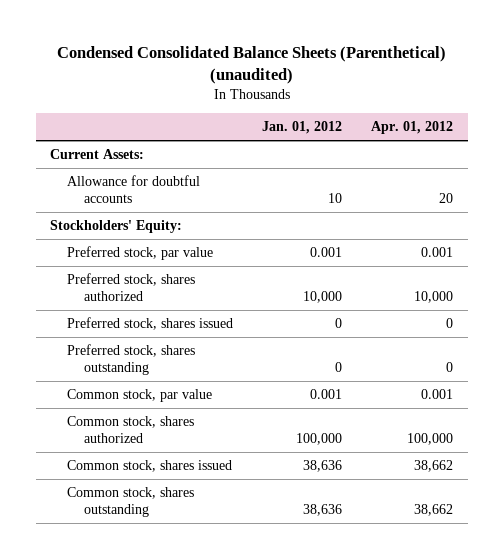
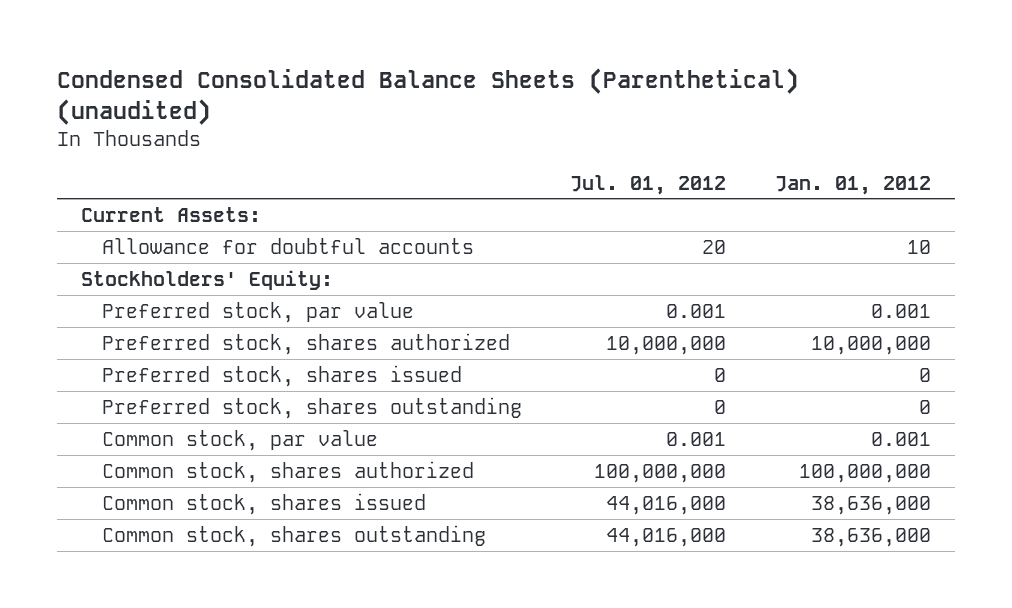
[371,121,454,135] Apr. 01, 2012 -> none
none -> [570,174,727,195] Jul. 01, 2012
[303,290,343,303] 10,000 -> [810,335,931,355] 10,000,000
[296,432,343,445] 100,000 -> [798,463,931,483] 100,000,000
[303,460,343,473] 38,636 -> [810,495,931,515] 38,636,000
[303,503,343,516] 38,636 -> [810,527,931,547] 38,636,000

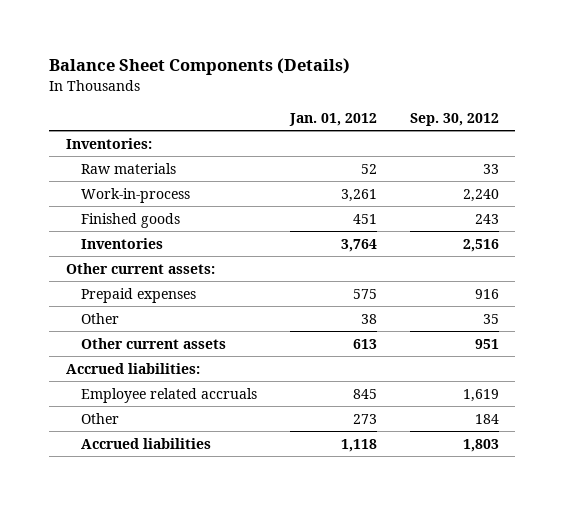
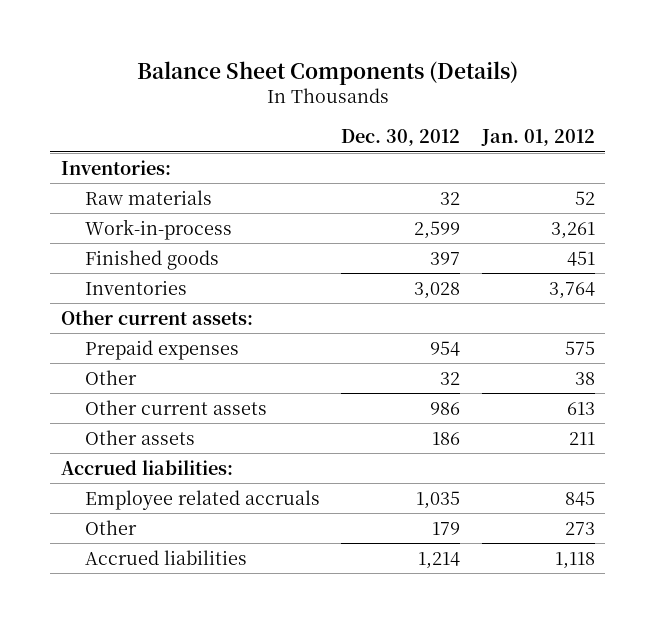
[409,112,499,126] Sep. 30, 2012 -> none
none -> [341,129,461,147] Dec. 30, 2012
none -> [85,429,196,445] Other assets

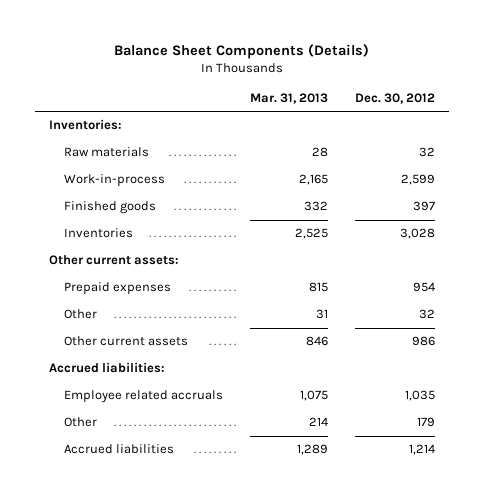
[480,129,595,147] Jan. 01, 2012 -> none
none -> [249,93,328,105] Mar. 31, 2013
[85,429,196,445] Other assets -> none

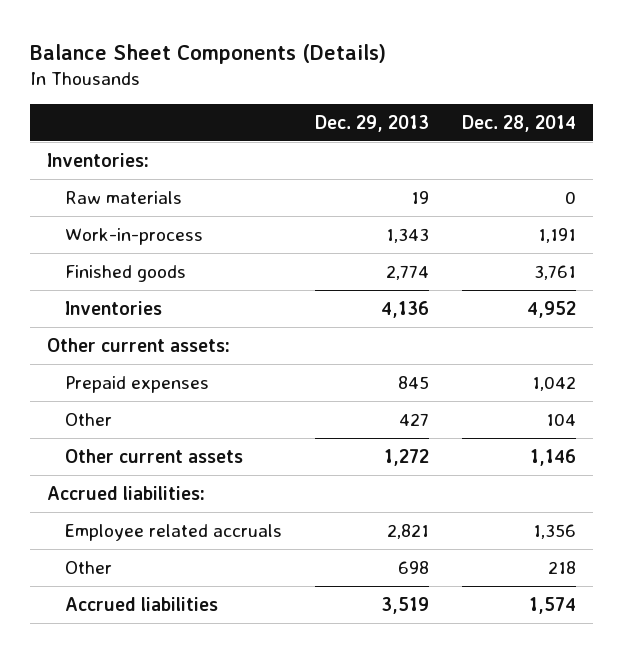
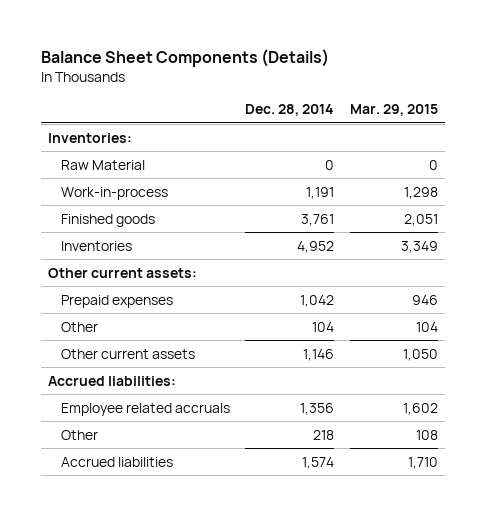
[315,114,430,132] Dec. 29, 2013 -> none
none -> [349,104,438,117] Mar. 29, 2015
[64,190,182,204] Raw materials -> [61,159,146,170] Raw Material

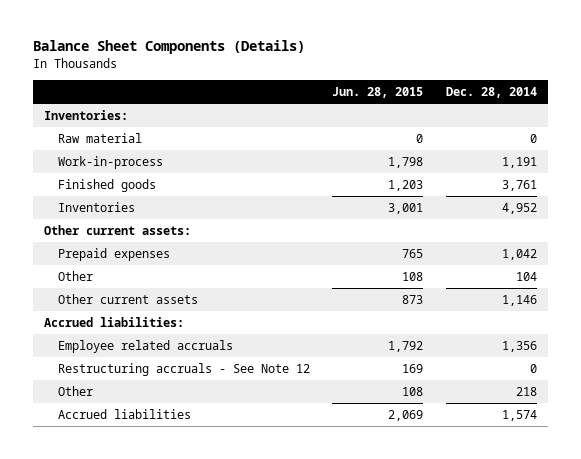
[349,104,438,117] Mar. 29, 2015 -> none
none -> [332,86,424,98] Jun. 28, 2015
[61,159,146,170] Raw Material -> [57,133,142,144] Raw material
none -> [57,363,310,377] Restructuring accruals - See Note 12

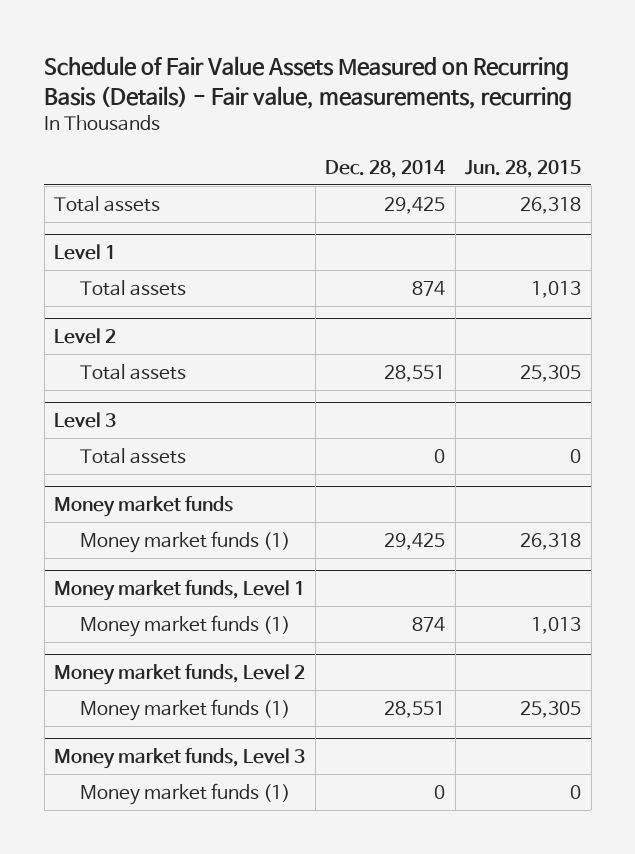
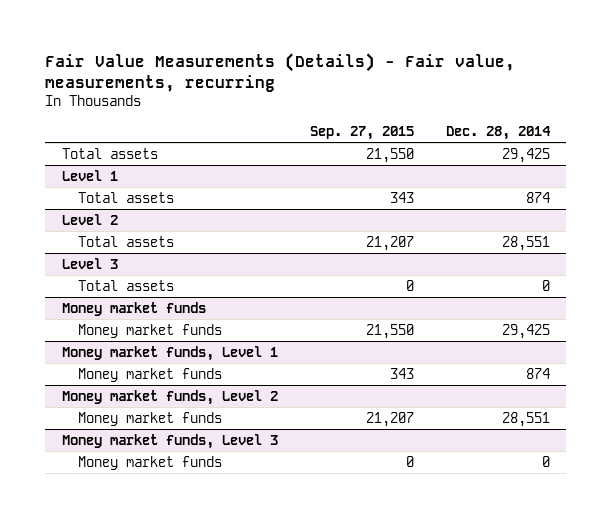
[44,56,573,110] Schedule of Fair Value Assets Measured on Recurring Basis (Details) - Fair value, measurements, recurring -> [45,52,516,92] Fair Value Measurements (Details) - Fair value, measurements, recurring
[465,159,582,178] Jun. 28, 2015 -> none
none -> [309,125,414,140] Sep. 27, 2015
[80,530,291,553] Money market funds (1) -> [77,323,222,338] Money market funds
[80,614,291,637] Money market funds (1) -> [77,367,222,382] Money market funds
[80,698,291,721] Money market funds (1) -> [77,411,222,426] Money market funds
[80,782,291,805] Money market funds (1) -> [77,455,222,470] Money market funds

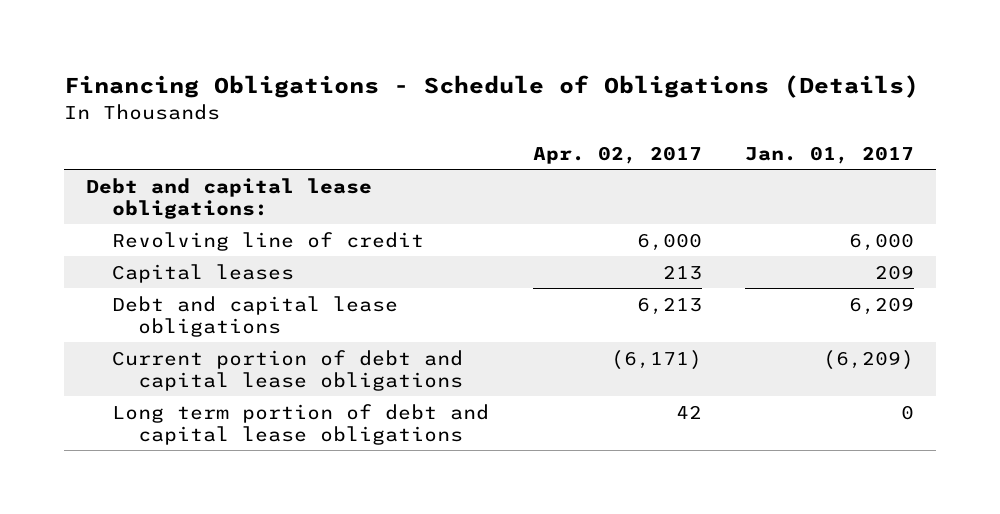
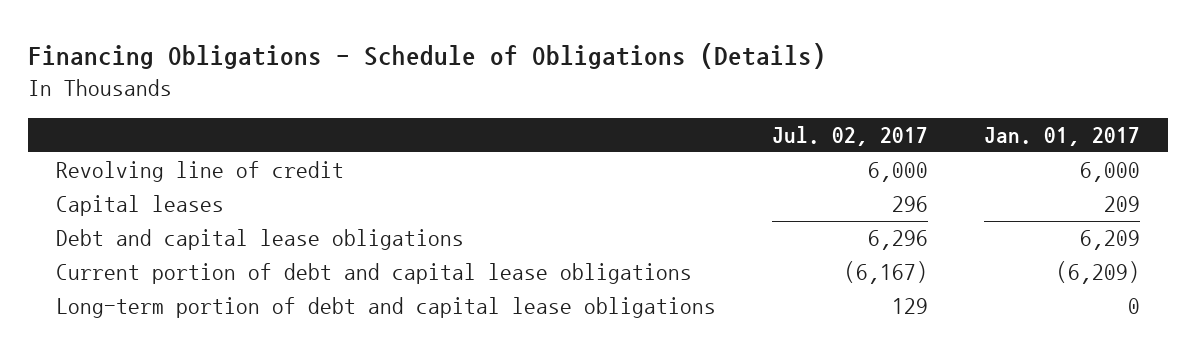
[532,145,702,164] Apr. 02, 2017 -> none
none -> [772,126,929,147] Jul. 02, 2017
[86,177,373,219] Debt and capital lease obligations: -> none
[112,403,490,445] Long term portion of debt and capital lease obligations -> [56,297,717,319] Long-term portion of debt and capital lease obligations

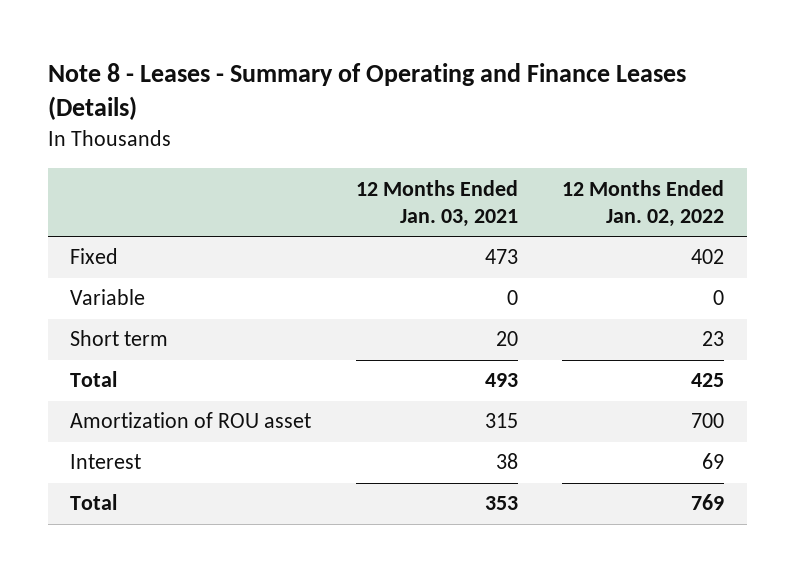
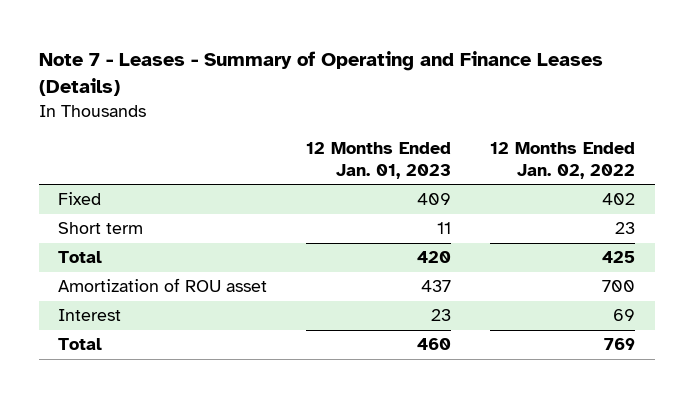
[48,63,687,121] Note 8 - Leases - Summary of Operating and Finance Leases (Details) -> [38,50,603,96] Note 7 - Leases - Summary of Operating and Finance Leases (Details)
[355,179,518,228] 12 Months Ended Jan. 03, 2021 -> none
none -> [306,142,452,179] 12 Months Ended Jan. 01, 2023
[70,289,146,306] Variable -> none

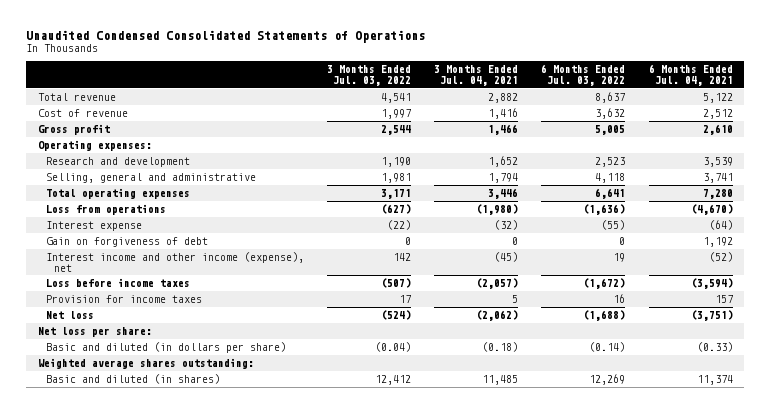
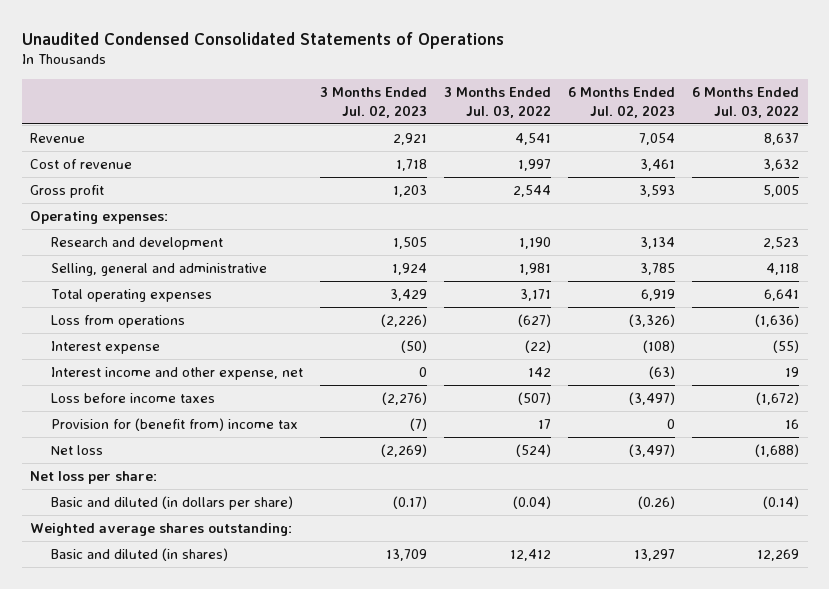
[434,65,519,86] 3 Months Ended Jul. 04, 2021 -> none
[648,64,733,86] 6 Months Ended Jul. 04, 2021 -> none
none -> [320,87,428,118] 3 Months Ended Jul. 02, 2023
none -> [568,87,676,118] 6 Months Ended Jul. 02, 2023
[37,92,116,101] Total revenue -> [30,133,86,144] Revenue
[45,236,208,247] Gain on forgiveness of debt -> none
[45,251,304,272] Interest income and other income (expense), net -> [50,367,303,381] Interest income and other expense, net
[45,294,202,303] Provision for income taxes -> [50,418,298,432] Provision for (benefit from) income tax

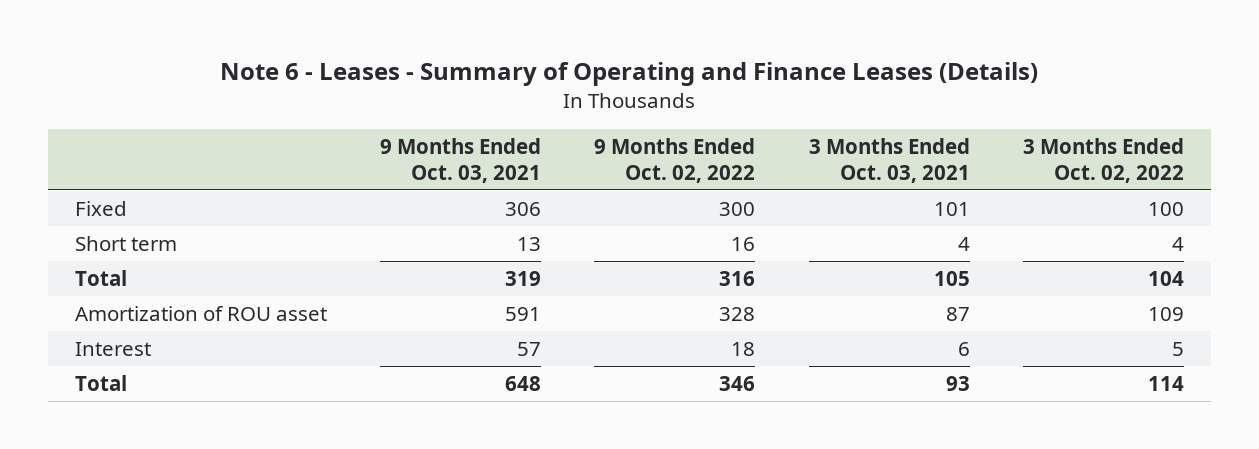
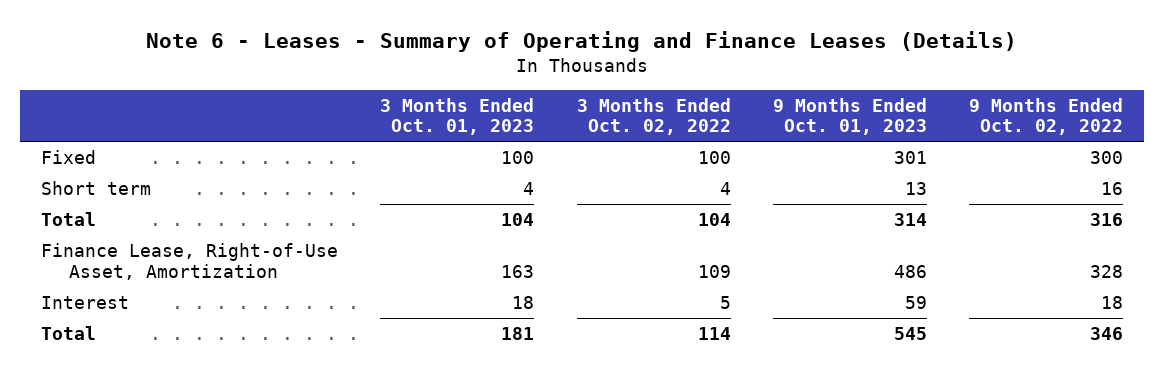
[380,137,542,183] 9 Months Ended Oct. 03, 2021 -> none
[808,137,970,183] 3 Months Ended Oct. 03, 2021 -> none
none -> [380,97,535,136] 3 Months Ended Oct. 01, 2023
none -> [772,97,927,136] 9 Months Ended Oct. 01, 2023
[74,305,327,321] Amortization of ROU asset -> [41,243,339,280] Finance Lease, Right-of-Use Asset, Amortization

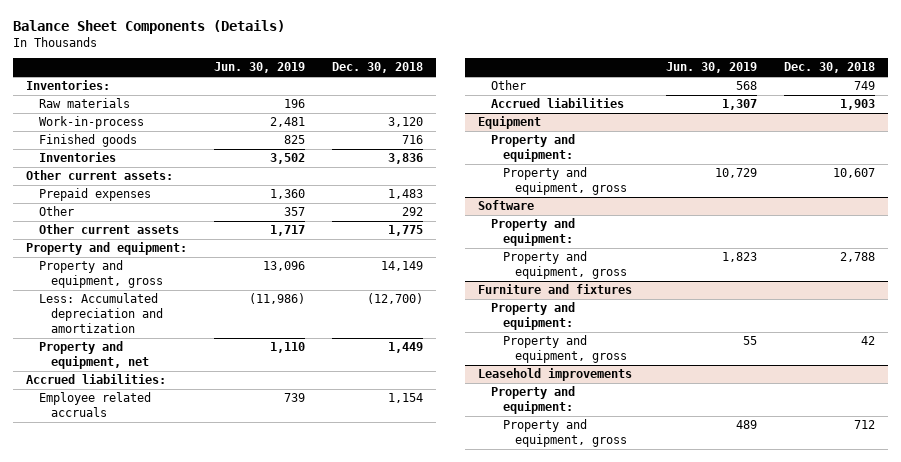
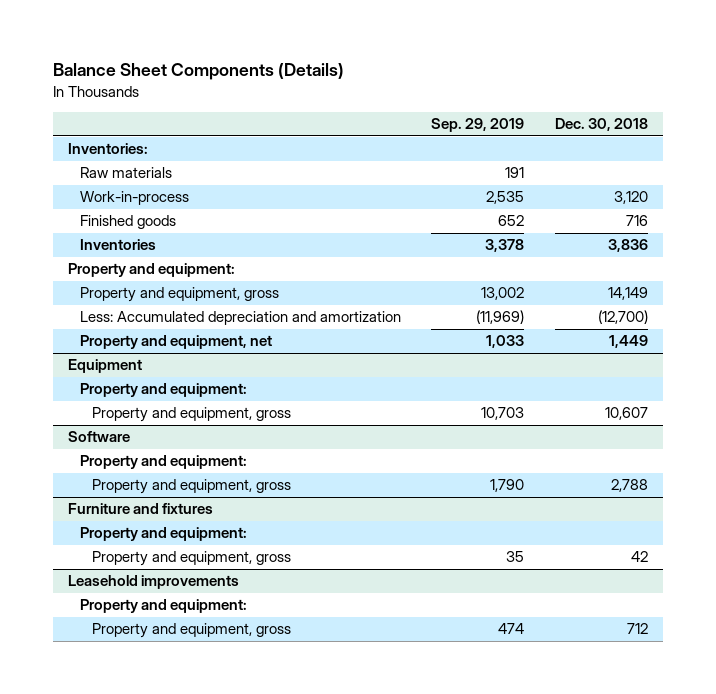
[213,62,305,74] Jun. 30, 2019 -> none
none -> [431,118,525,133] Sep. 29, 2019
[26,170,174,181] Other current assets: -> none
[38,188,151,202] Prepaid expenses -> none
[38,206,74,217] Other -> none
[38,224,179,235] Other current assets -> none
[26,374,167,385] Accrued liabilities: -> none
[38,392,151,418] Employee related accruals -> none
[490,80,526,91] Other -> none
[490,98,624,109] Accrued liabilities -> none

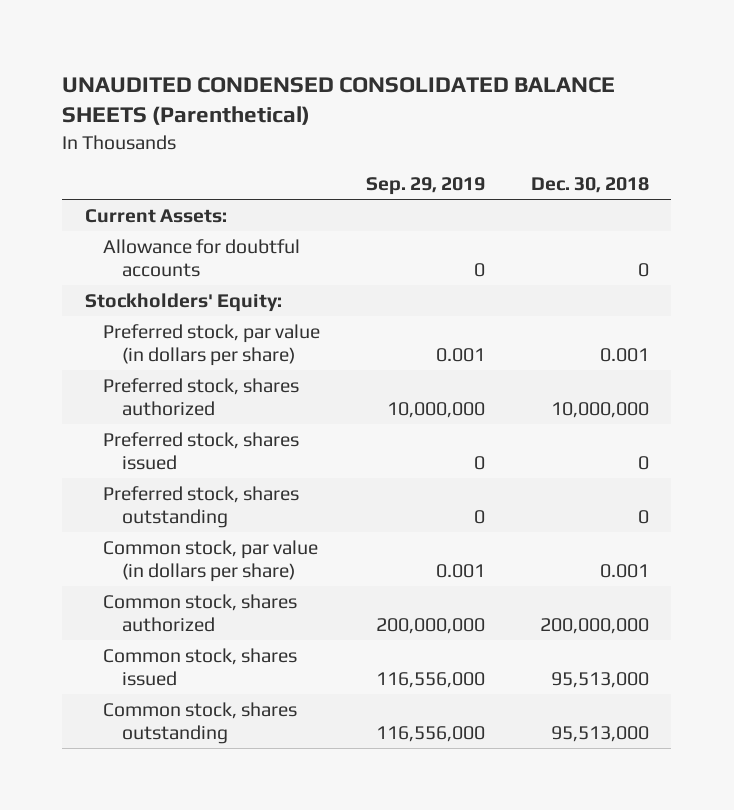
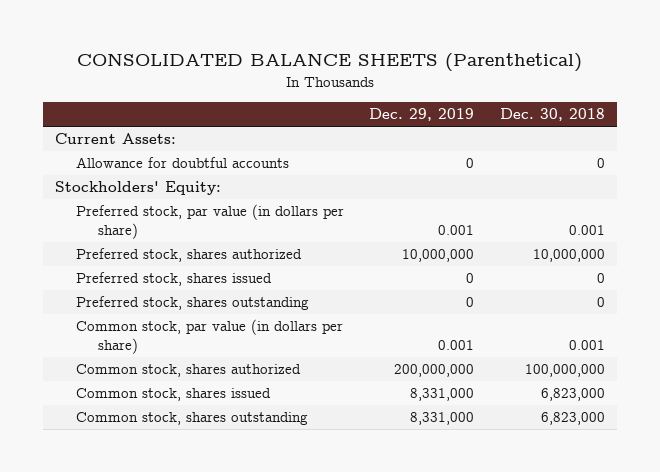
[62,77,616,126] UNAUDITED CONDENSED CONSOLIDATED BALANCE SHEETS (Parenthetical) -> [76,53,582,73] CONSOLIDATED BALANCE SHEETS (Parenthetical)
[366,176,486,195] Sep. 29, 2019 -> none
none -> [369,108,475,122] Dec. 29, 2019
[539,617,649,634] 200,000,000 -> [524,364,605,378] 100,000,000
[550,671,649,688] 95,513,000 -> [540,388,605,402] 6,823,000
[550,725,649,742] 95,513,000 -> [540,412,605,426] 6,823,000

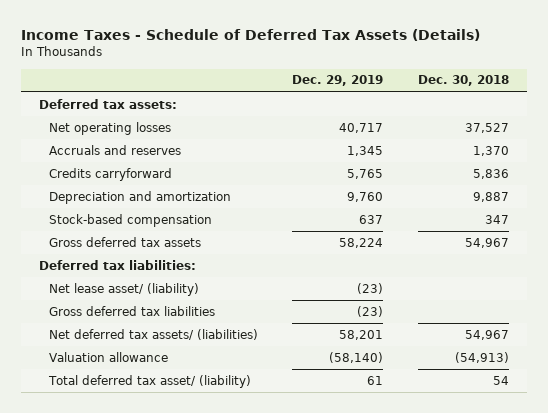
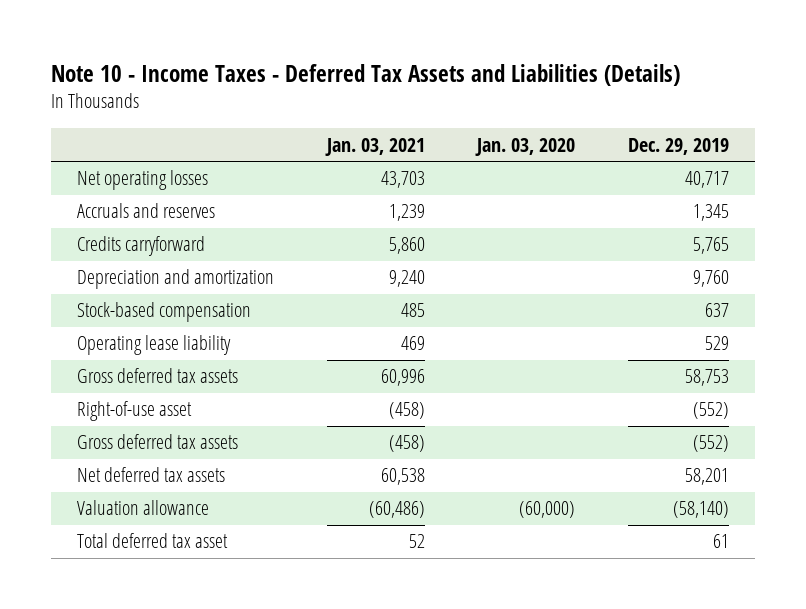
[21,29,481,42] Income Taxes - Schedule of Deferred Tax Assets (Details) -> [51,63,681,86] Note 10 - Income Taxes - Deferred Tax Assets and Liabilities (Details)
[418,75,510,87] Dec. 30, 2018 -> none
none -> [324,137,425,156] Jan. 03, 2021
none -> [475,137,576,156] Jan. 03, 2020
[38,98,177,109] Deferred tax assets: -> none
[38,259,196,270] Deferred tax liabilities: -> none
[48,282,199,296] Net lease asset/ (liability) -> none
none -> [77,335,232,356] Operating lease liability
[339,237,384,248] 58,224 -> [684,369,729,387] 58,753
none -> [77,401,193,422] Right-of-use asset
[48,305,215,316] Gross deferred tax liabilities -> [77,434,239,450] Gross deferred tax assets
[357,305,384,317] (23) -> [692,435,729,453] (552)
[48,328,258,340] Net deferred tax assets/ (liabilities) -> [77,467,226,483] Net deferred tax assets
[47,374,251,388] Total deferred tax asset/ (liability) -> [77,533,229,549] Total deferred tax asset

